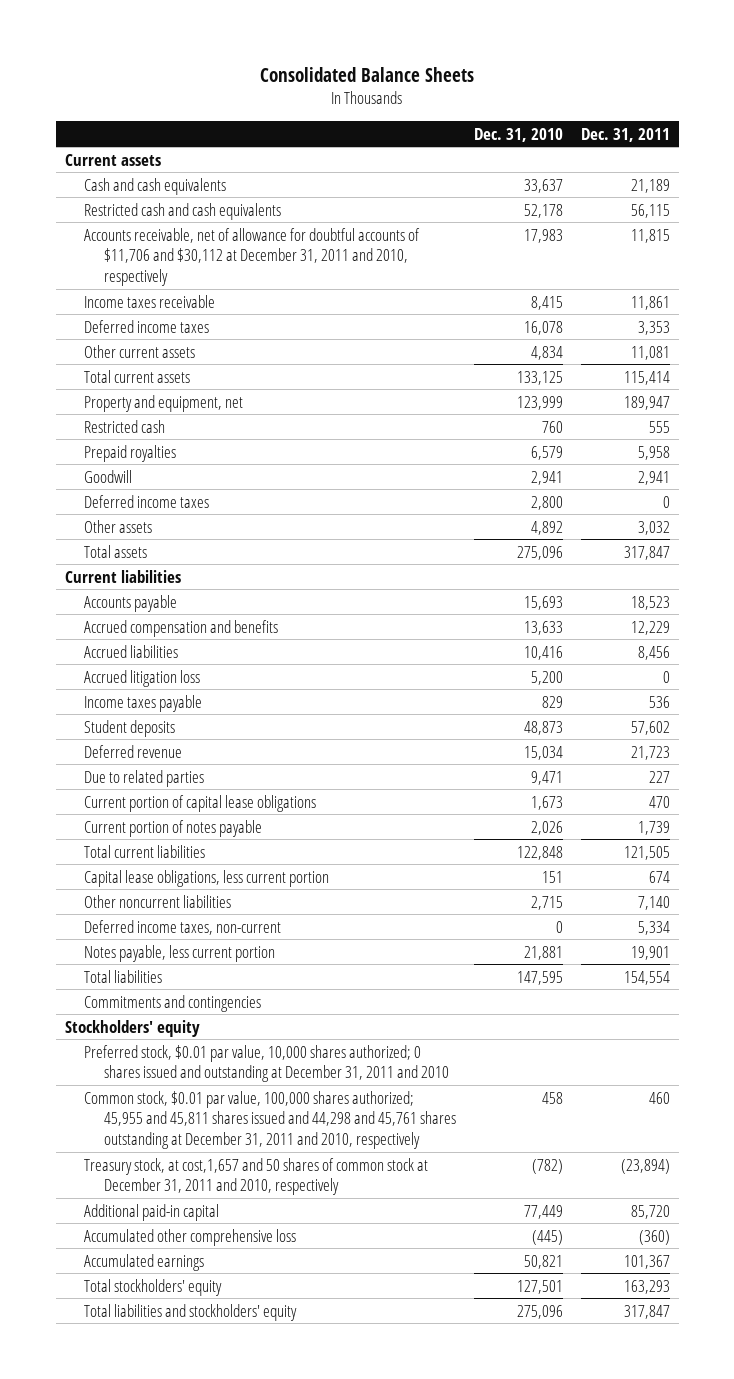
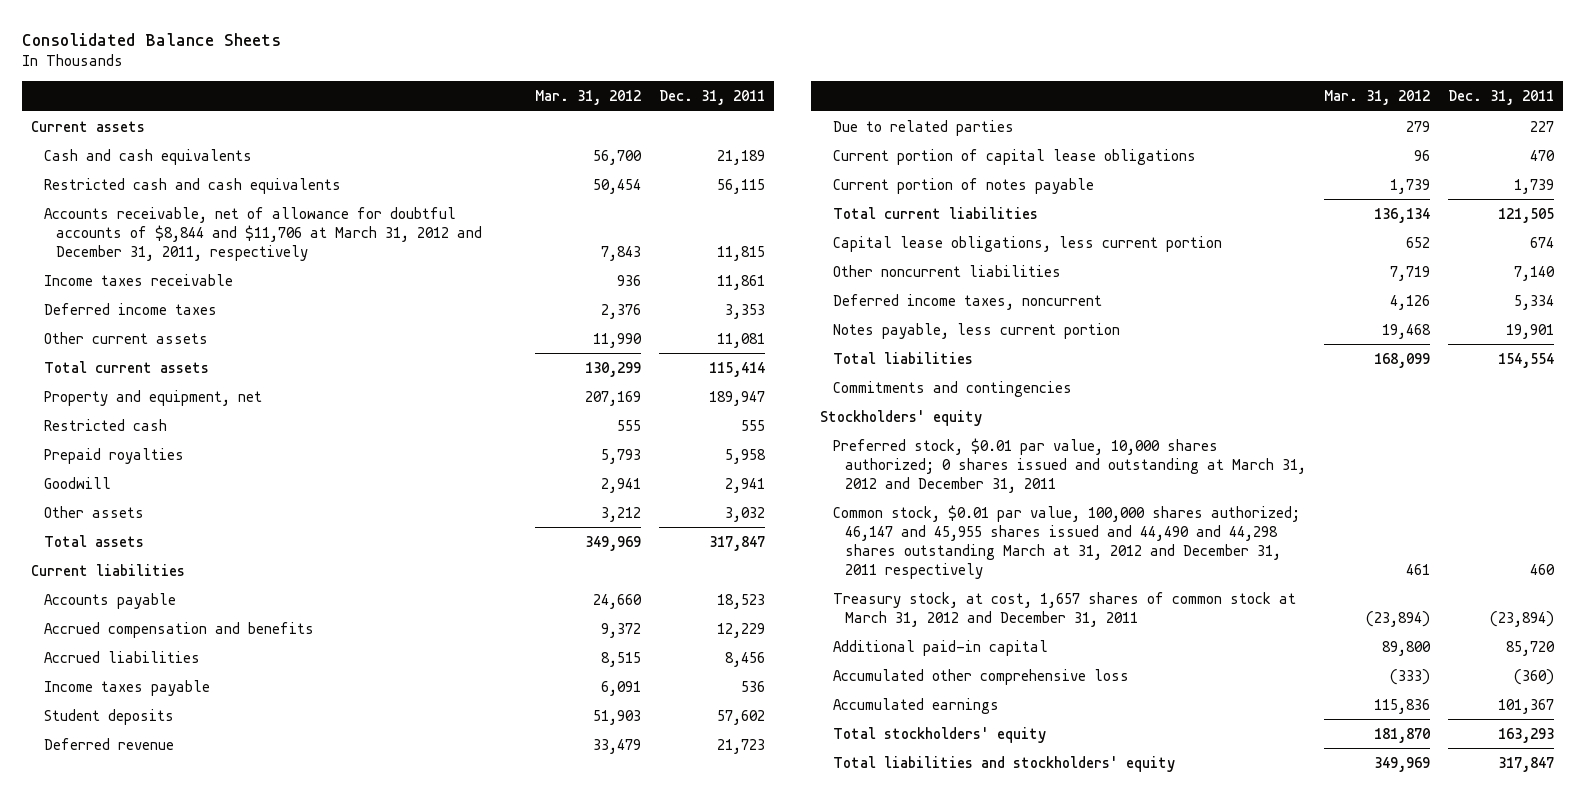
[473,127,563,142] Dec. 31, 2010 -> none
none -> [534,90,641,106] Mar. 31, 2012
[84,227,421,286] Accounts receivable, net of allowance for doubtful accounts of $11,706 and $30,112 at December 31, 2011 and 2010, respectively -> [43,206,483,261] Accounts receivable, net of allowance for doubtful accounts of $8,844 and $11,706 at March 31, 2012 and December 31, 2011, respectively
[84,494,210,508] Deferred income taxes -> none
[84,669,201,687] Accrued litigation loss -> none
[84,919,282,935] Deferred income taxes, non-current -> [832,293,1102,310] Deferred income taxes, noncurrent
[84,1044,449,1083] Preferred stock, $0.01 par value, 10,000 shares authorized; 0 shares issued and outstanding at December 31, 2011 and 2010 -> [832,437,1307,493] Preferred stock, $0.01 par value, 10,000 shares authorized; 0 shares issued and outstanding at March 31, 2012 and December 31, 2011
[84,1090,456,1149] Common stock, $0.01 par value, 100,000 shares authorized; 45,955 and 45,811 shares issued and 44,298 and 45,761 shares outstanding at December 31, 2011 and 2010, respectively -> [832,504,1300,579] Common stock, $0.01 par value, 100,000 shares authorized; 46,147 and 45,955 shares issued and 44,490 and 44,298 shares outstanding March at 31, 2012 and December 31, 2011 respectively
[84,1157,429,1196] Treasury stock, at cost,1,657 and 50 shares of common stock at December 31, 2011 and 2010, respectively -> [832,591,1296,627] Treasury stock, at cost, 1,657 shares of common stock at March 31, 2012 and December 31, 2011

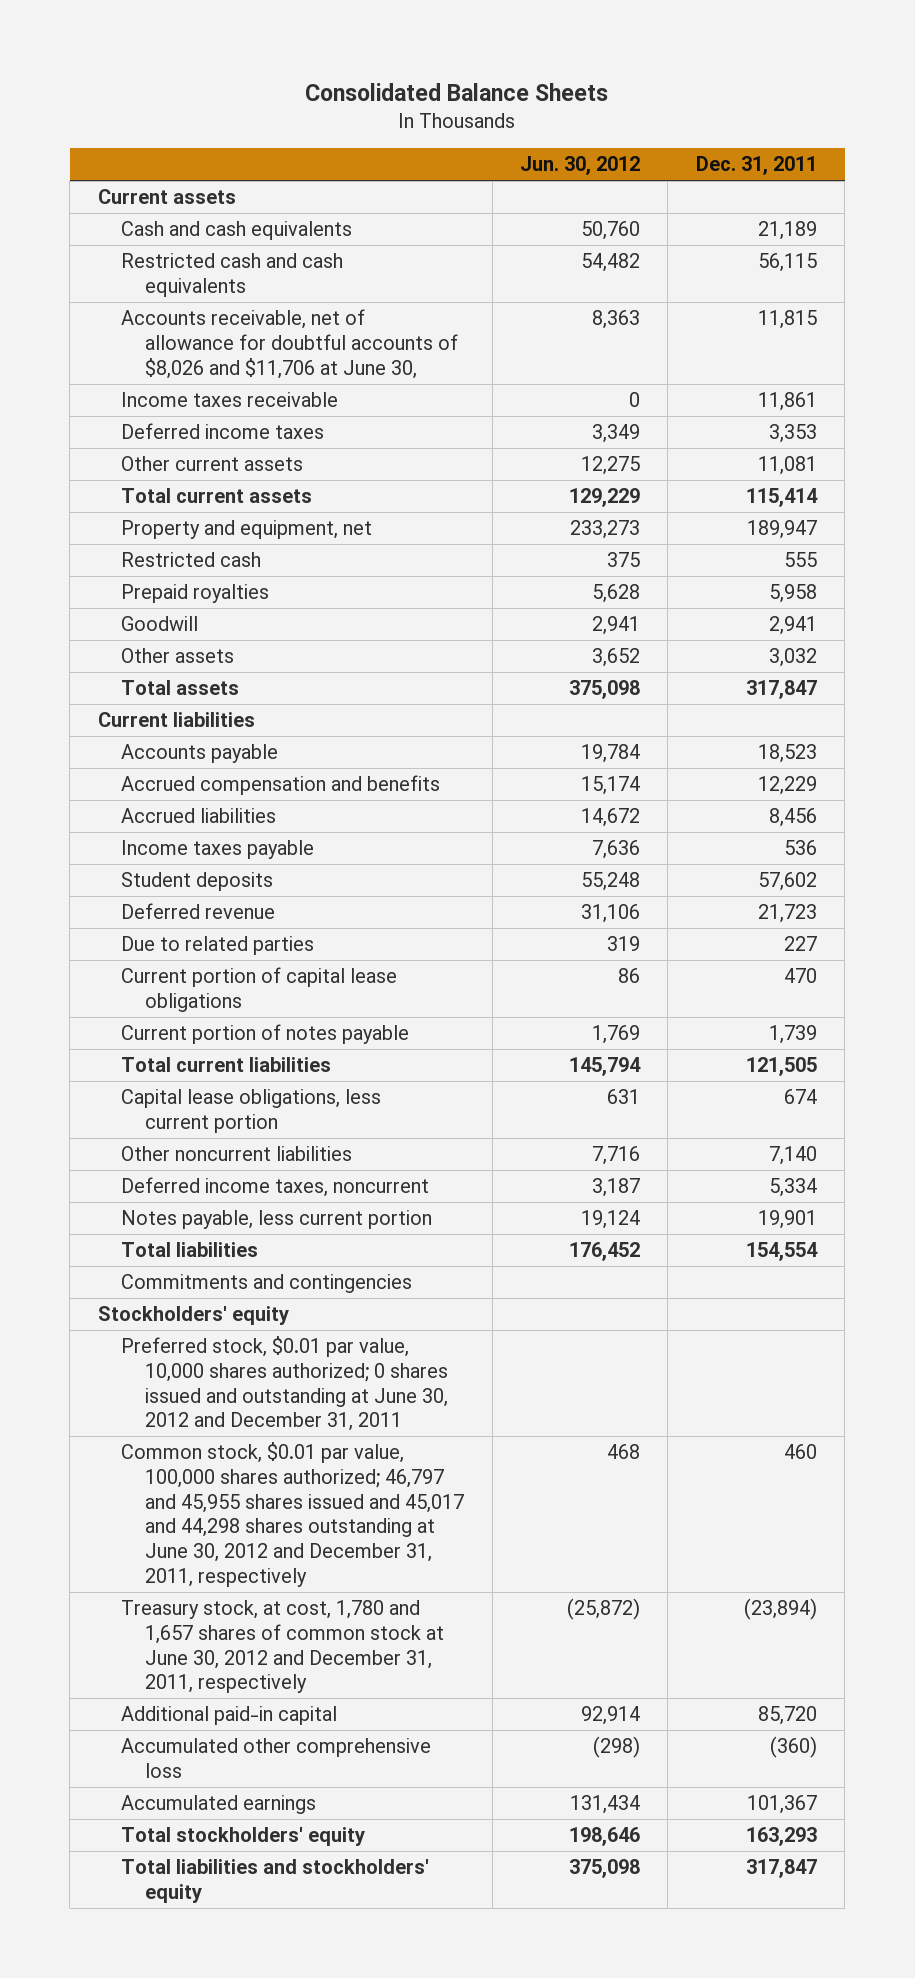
[534,90,641,106] Mar. 31, 2012 -> none
none -> [519,156,640,176] Jun. 30, 2012
[43,206,483,261] Accounts receivable, net of allowance for doubtful accounts of $8,844 and $11,706 at March 31, 2012 and December 31, 2011, respectively -> [121,309,459,379] Accounts receivable, net of allowance for doubtful accounts of $8,026 and $11,706 at June 30,
[832,437,1307,493] Preferred stock, $0.01 par value, 10,000 shares authorized; 0 shares issued and outstanding at March 31, 2012 and December 31, 2011 -> [121,1336,449,1432] Preferred stock, $0.01 par value, 10,000 shares authorized; 0 shares issued and outstanding at June 30, 2012 and December 31, 2011
[832,504,1300,579] Common stock, $0.01 par value, 100,000 shares authorized; 46,147 and 45,955 shares issued and 44,490 and 44,298 shares outstanding March at 31, 2012 and December 31, 2011 respectively -> [121,1442,465,1587] Common stock, $0.01 par value, 100,000 shares authorized; 46,797 and 45,955 shares issued and 45,017 and 44,298 shares outstanding at June 30, 2012 and December 31, 2011, respectively
[832,591,1296,627] Treasury stock, at cost, 1,657 shares of common stock at March 31, 2012 and December 31, 2011 -> [121,1600,445,1694] Treasury stock, at cost, 1,780 and 1,657 shares of common stock at June 30, 2012 and December 31, 2011, respectively

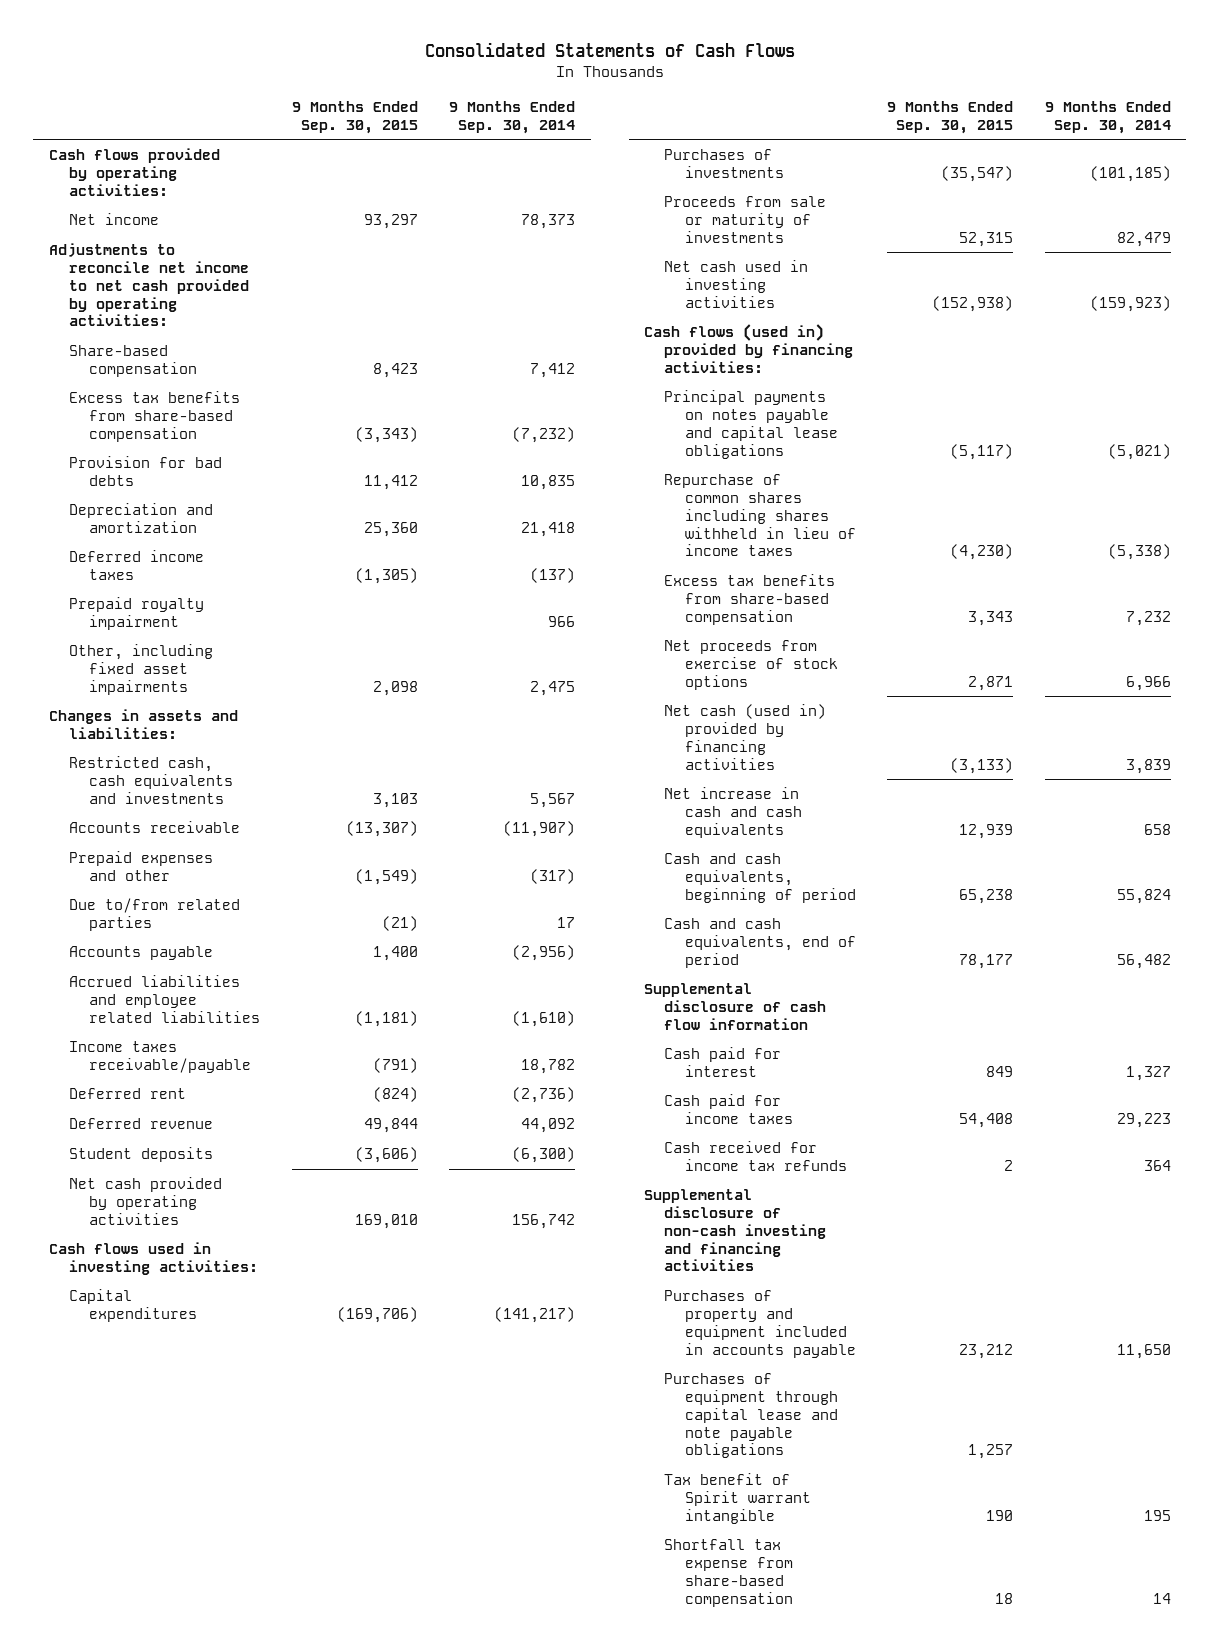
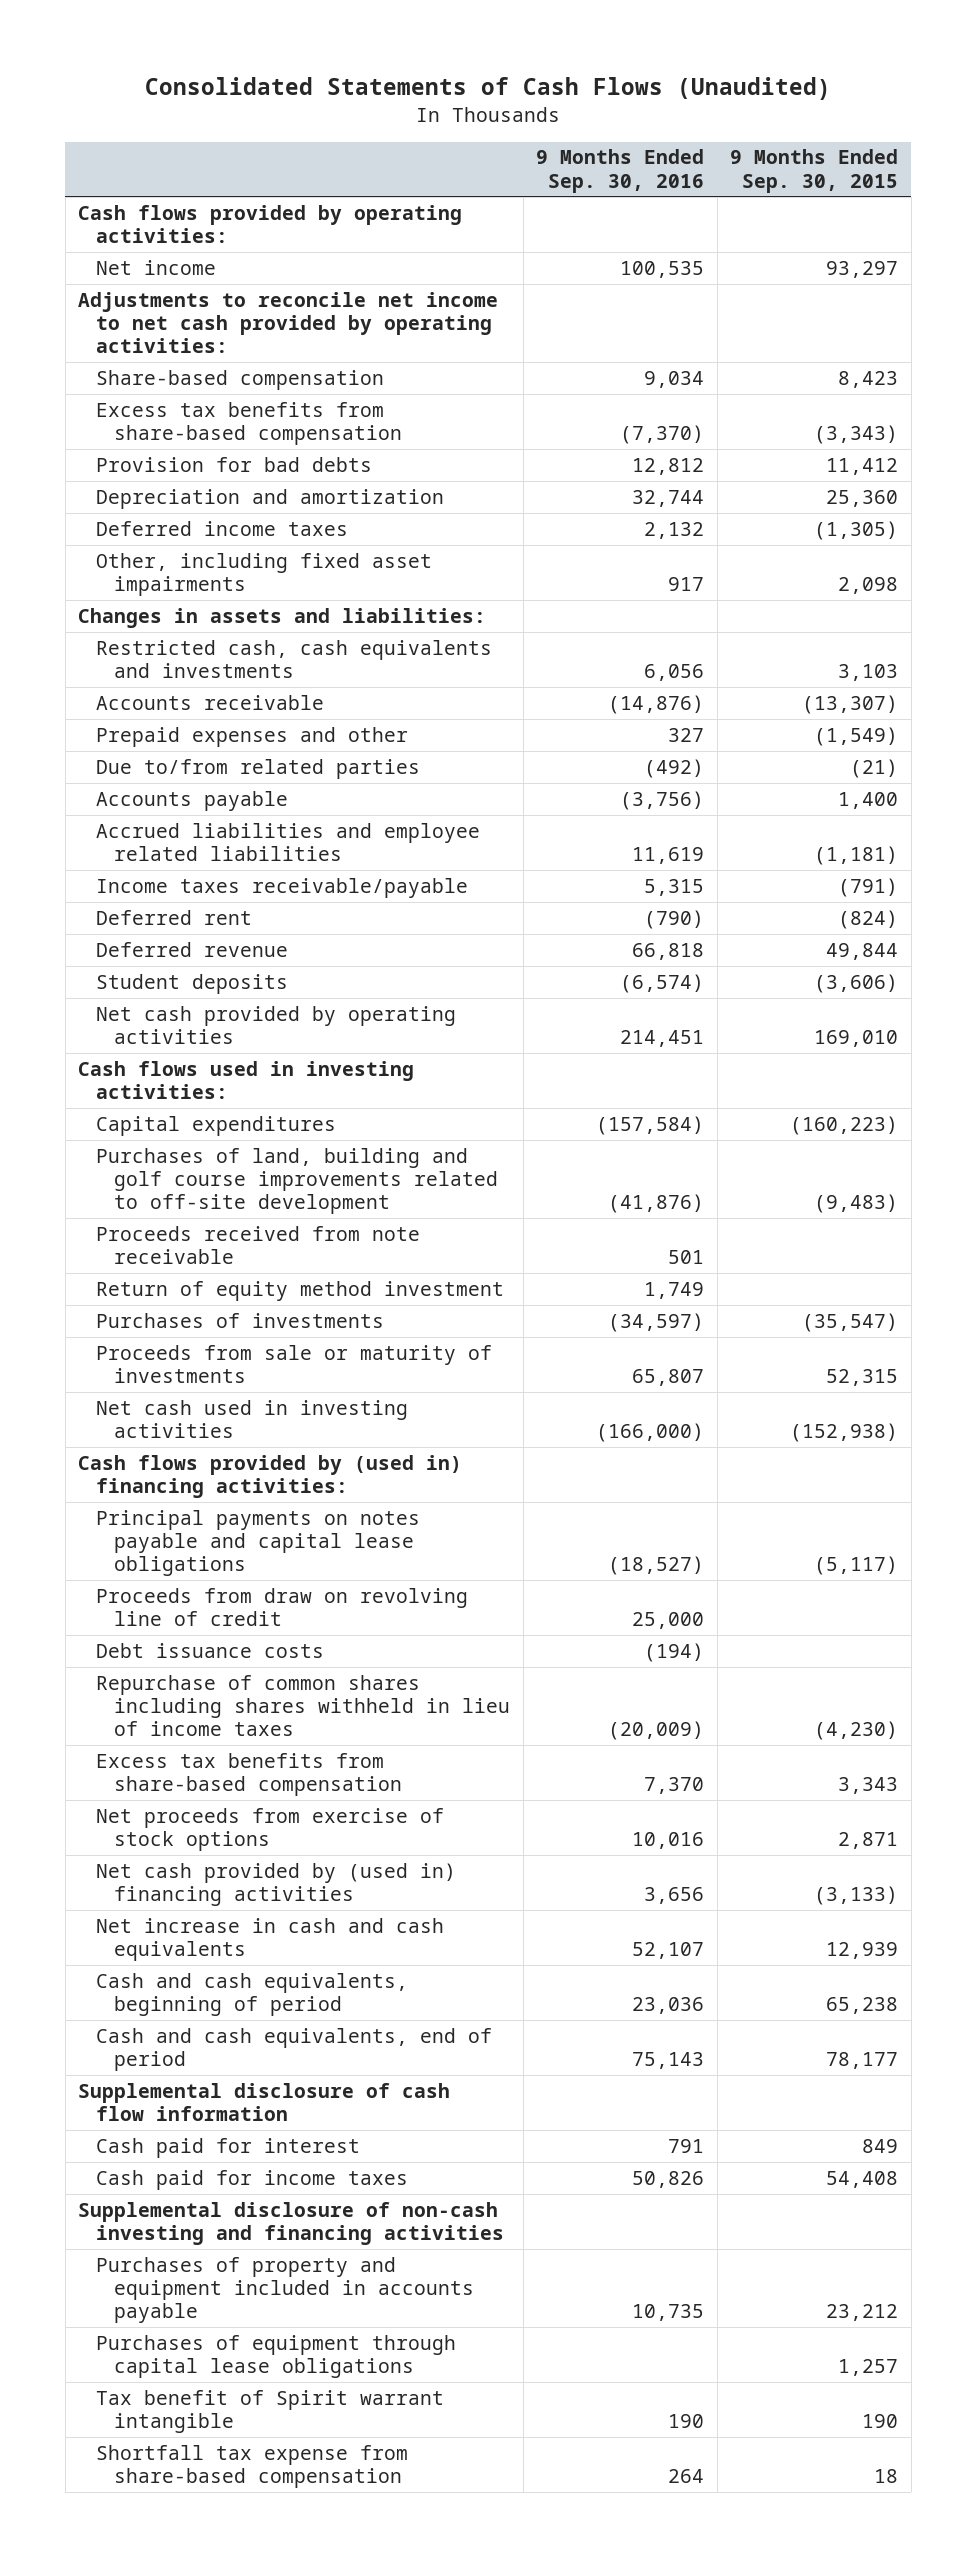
[424,41,795,57] Consolidated Statements of Cash Flows -> [145,77,832,101] Consolidated Statements of Cash Flows (Unaudited)
[449,100,576,134] 9 Months Ended Sep. 30, 2014 -> none
none -> [536,149,705,193] 9 Months Ended Sep. 30, 2016
[69,597,205,630] Prepaid royalty impairment -> none
[336,1306,418,1323] (169,706) -> [790,1115,899,1135] (160,223)
none -> [96,1147,499,1215] Purchases of land, building and golf course improvements related to off-site development
none -> [96,1225,421,1265] Proceeds received from note receivable
none -> [96,1280,505,1301] Return of equity method investment
[644,324,854,373] Cash flows (used in) provided by financing activities: -> [78,1454,463,1499] Cash flows provided by (used in) financing activities:
none -> [96,1587,469,1627] Proceeds from draw on revolving line of credit
none -> [96,1642,325,1658] Debt issuance costs
[664,704,827,770] Net cash (used in) provided by financing activities -> [96,1862,457,1907] Net cash provided by (used in) financing activities
[664,1141,847,1171] Cash received for income tax refunds -> none
[664,1373,838,1459] Purchases of equipment through capital lease and note payable obligations -> [96,2334,457,2379] Purchases of equipment through capital lease obligations

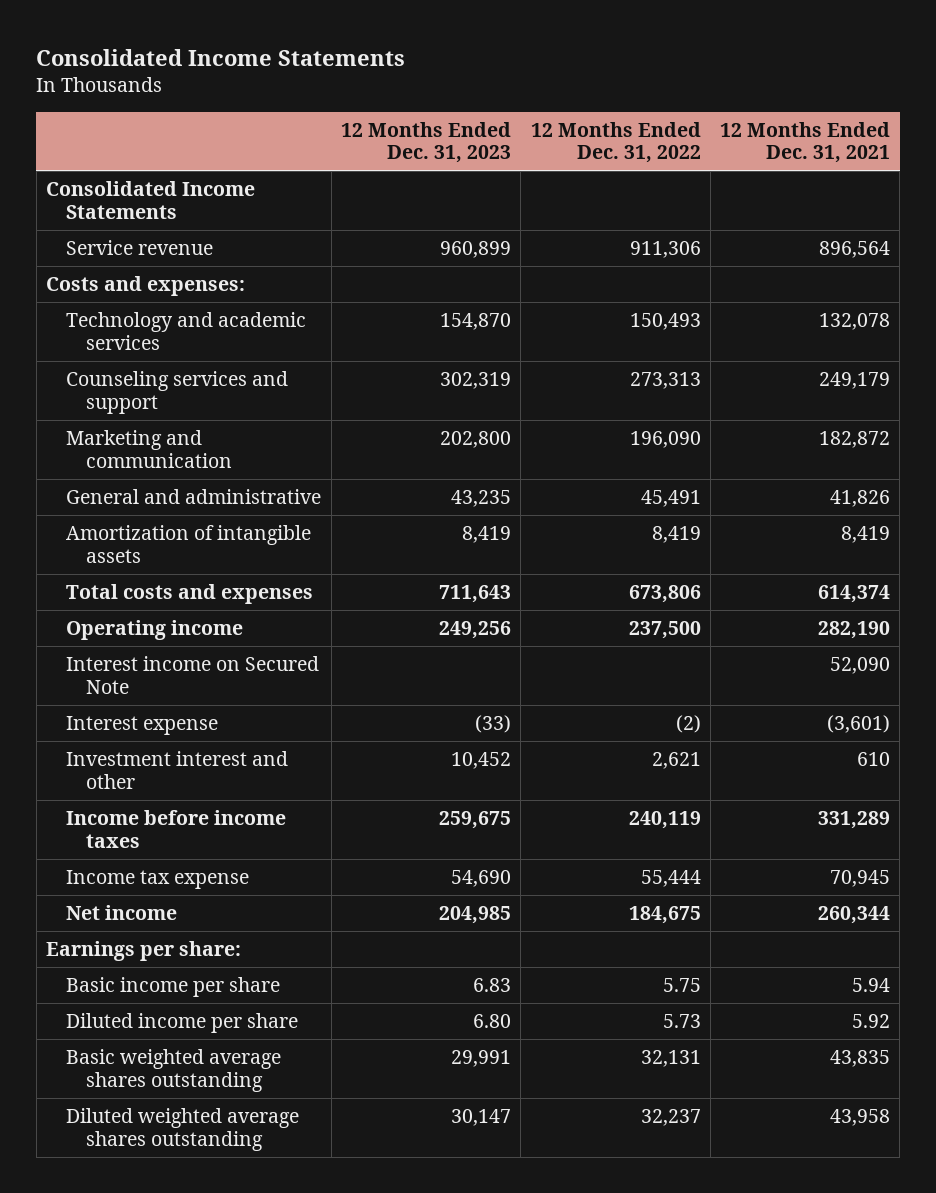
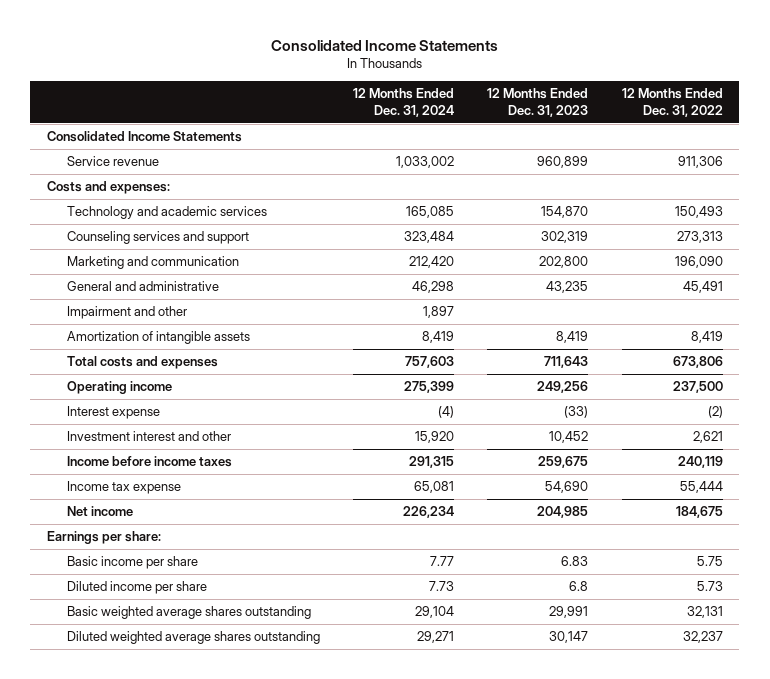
[720,121,891,164] 12 Months Ended Dec. 31, 2021 -> none
none -> [353,88,455,117] 12 Months Ended Dec. 31, 2024
none -> [66,306,187,320] Impairment and other
[66,655,320,694] Interest income on Secured Note -> none
[472,1013,511,1028] 6.80 -> [569,581,589,592] 6.8

